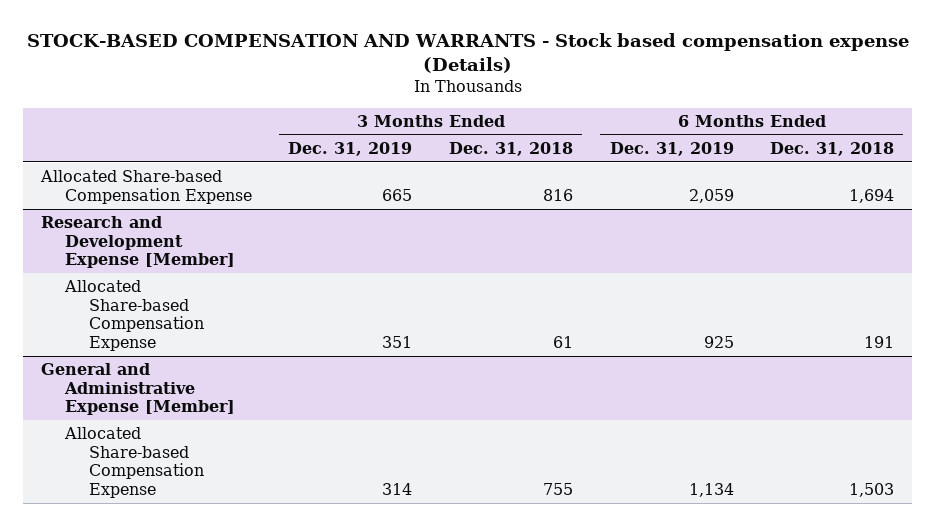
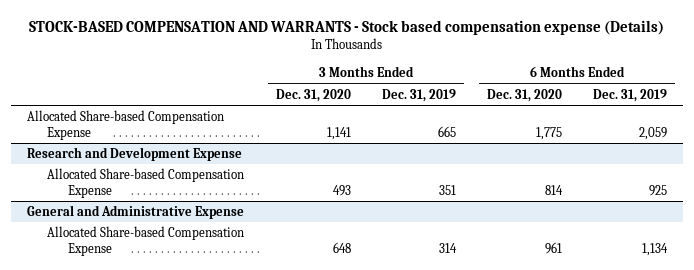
[449,141,574,156] Dec. 31, 2018 -> none
[770,141,895,156] Dec. 31, 2018 -> none
none -> [275,88,351,102] Dec. 31, 2020
none -> [487,88,563,102] Dec. 31, 2020
[41,216,235,269] Research and Development Expense [Member] -> [26,147,242,162] Research and Development Expense
[41,363,235,416] General and Administrative Expense [Member] -> [26,205,244,220] General and Administrative Expense

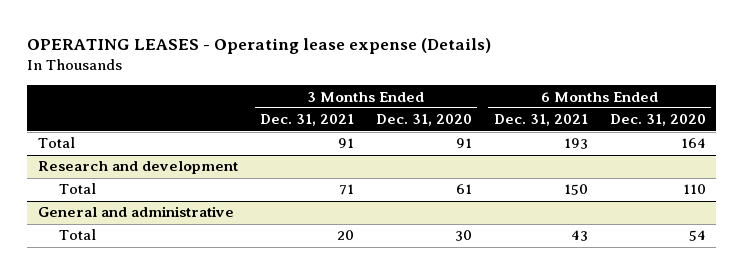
[29,19,665,35] STOCK-BASED COMPENSATION AND WARRANTS - Stock based compensation expense (Details) -> [27,38,492,55] OPERATING LEASES - Operating lease expense (Details)
[381,88,456,102] Dec. 31, 2019 -> none
[593,88,668,102] Dec. 31, 2019 -> none
none -> [260,114,355,127] Dec. 31, 2021
none -> [493,114,588,127] Dec. 31, 2021
[26,110,224,140] Allocated Share-based Compensation Expense -> none
[47,168,245,198] Allocated Share-based Compensation Expense -> none
[47,226,245,256] Allocated Share-based Compensation Expense -> none
none -> [38,137,76,149] Total
[26,147,242,162] Research and Development Expense -> [38,161,239,175] Research and development
none -> [58,183,96,195] Total
[26,205,244,220] General and Administrative Expense -> [38,206,235,218] General and administrative
none -> [58,229,96,241] Total

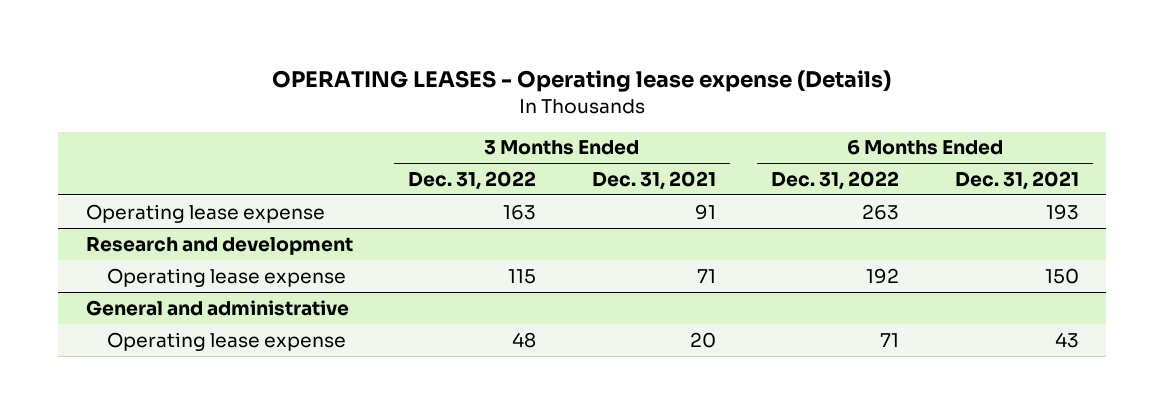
[375,114,472,127] Dec. 31, 2020 -> none
[609,114,706,127] Dec. 31, 2020 -> none
none -> [408,170,537,190] Dec. 31, 2022
none -> [771,170,900,190] Dec. 31, 2022
[38,137,76,149] Total -> [85,203,325,223] Operating lease expense
[58,183,96,195] Total -> [106,267,346,287] Operating lease expense
[58,229,96,241] Total -> [106,331,346,351] Operating lease expense

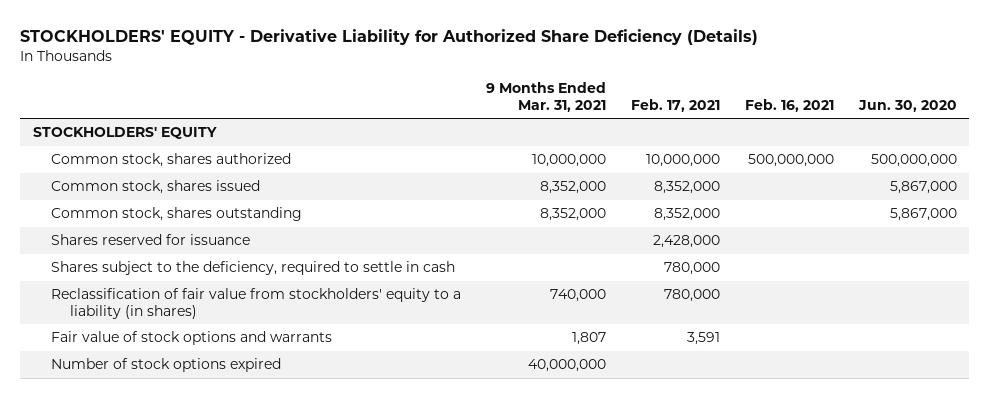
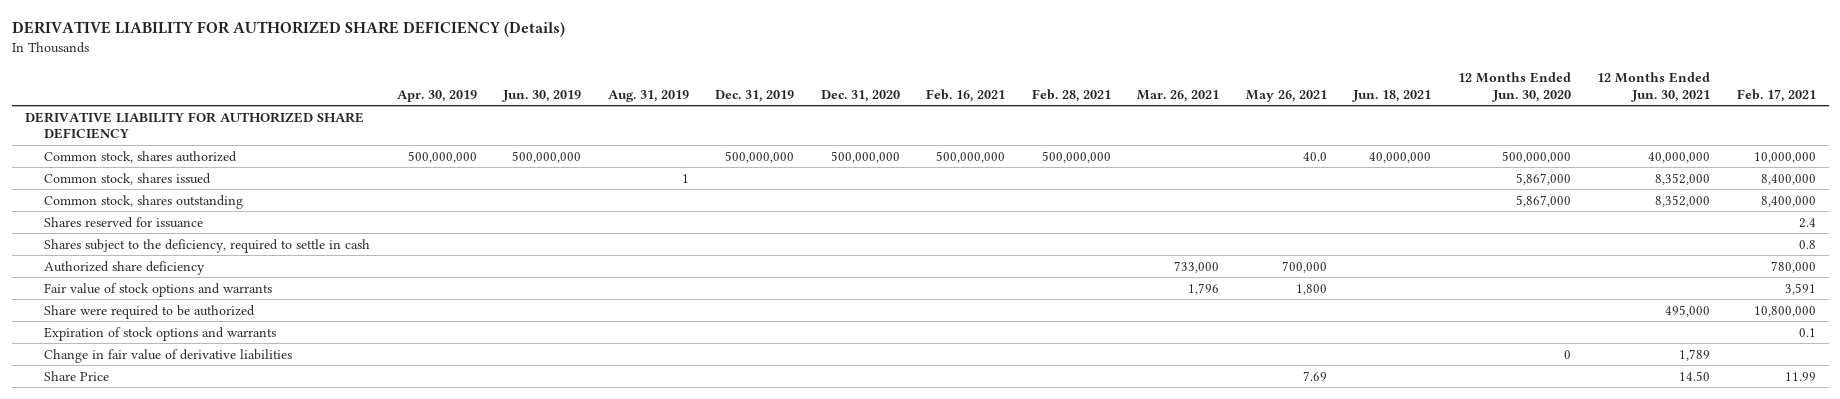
[20,28,759,45] STOCKHOLDERS' EQUITY - Derivative Liability for Authorized Share Deficiency (Details) -> [11,21,565,38] DERIVATIVE LIABILITY FOR AUTHORIZED SHARE DEFICIENCY (Details)
[486,82,607,112] 9 Months Ended Mar. 31, 2021 -> none
[857,99,957,112] Jun. 30, 2020 -> none
none -> [396,89,477,102] Apr. 30, 2019
none -> [502,89,582,102] Jun. 30, 2019
none -> [607,89,689,102] Aug. 31, 2019
none -> [715,89,795,102] Dec. 31, 2019
none -> [820,89,900,102] Dec. 31, 2020
none -> [1031,88,1111,102] Feb. 28, 2021
none -> [1137,89,1220,102] Mar. 26, 2021
none -> [1245,89,1327,102] May 26, 2021
none -> [1352,89,1432,102] Jun. 18, 2021
none -> [1457,72,1571,102] 12 Months Ended Jun. 30, 2020
none -> [1597,72,1711,102] 12 Months Ended Jun. 30, 2021
[32,127,217,140] STOCKHOLDERS' EQUITY -> none
none -> [24,111,364,140] DERIVATIVE LIABILITY FOR AUTHORIZED SHARE DEFICIENCY
[654,181,721,195] 8,352,000 -> [1760,173,1816,185] 8,400,000
[654,208,721,222] 8,352,000 -> [1760,195,1816,207] 8,400,000
[653,235,721,249] 2,428,000 -> [1798,217,1816,228] 2.4
[664,262,721,276] 780,000 -> [1798,239,1816,249] 0.8
[51,288,462,319] Reclassification of fair value from stockholders' equity to a liability (in shares) -> [44,260,206,275] Authorized share deficiency
[51,358,282,373] Number of stock options expired -> none
none -> [44,304,256,319] Share were required to be authorized
none -> [44,326,277,341] Expiration of stock options and warrants
none -> [44,348,293,363] Change in fair value of derivative liabilities
none -> [44,370,110,381] Share Price

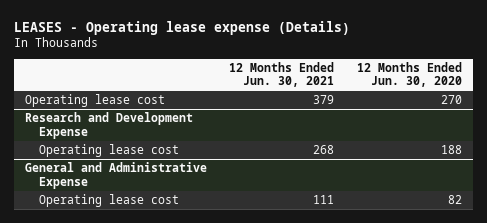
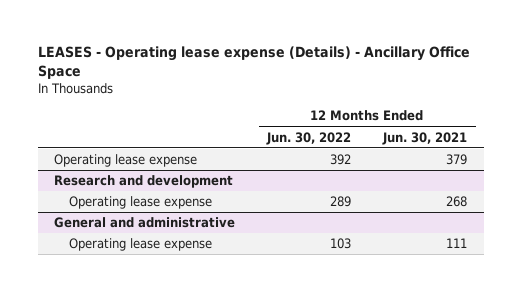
[13,20,350,35] LEASES - Operating lease expense (Details) -> [38,46,471,80] LEASES - Operating lease expense (Details) - Ancillary Office Space
[356,61,462,88] 12 Months Ended Jun. 30, 2020 -> none
none -> [266,131,352,145] Jun. 30, 2022
[25,94,166,108] Operating lease cost -> [54,154,198,168] Operating lease expense
[25,112,194,139] Research and Development Expense -> [54,175,234,189] Research and development
[38,144,179,158] Operating lease cost -> [69,196,213,210] Operating lease expense
[25,162,208,189] General and Administrative Expense -> [54,217,236,229] General and administrative
[38,194,179,208] Operating lease cost -> [69,238,213,252] Operating lease expense

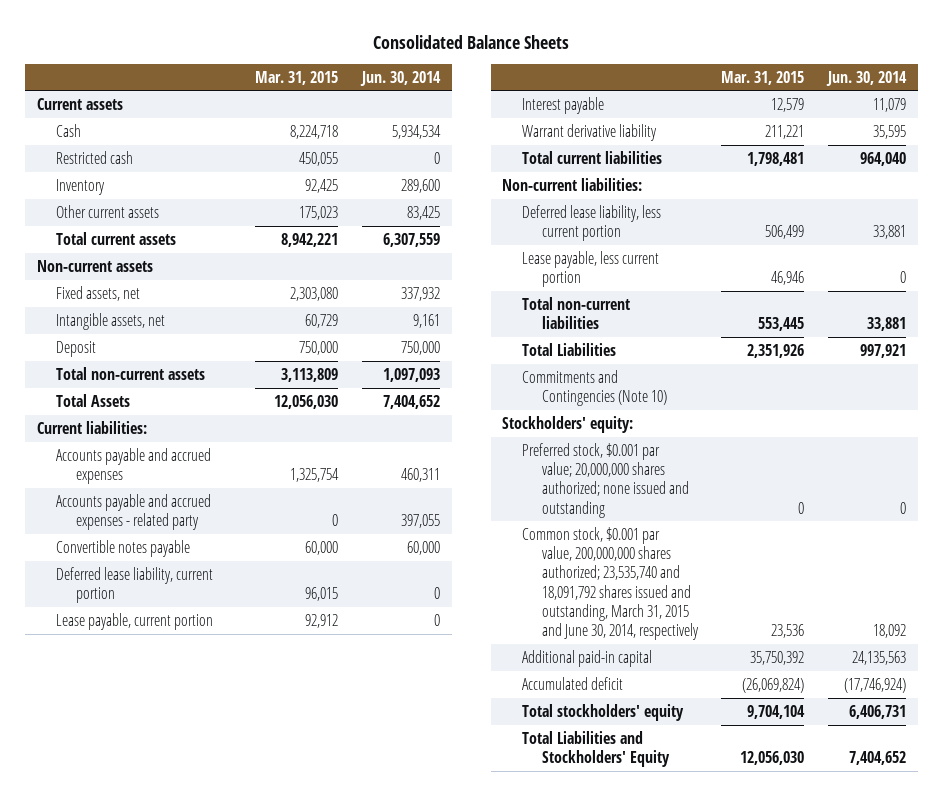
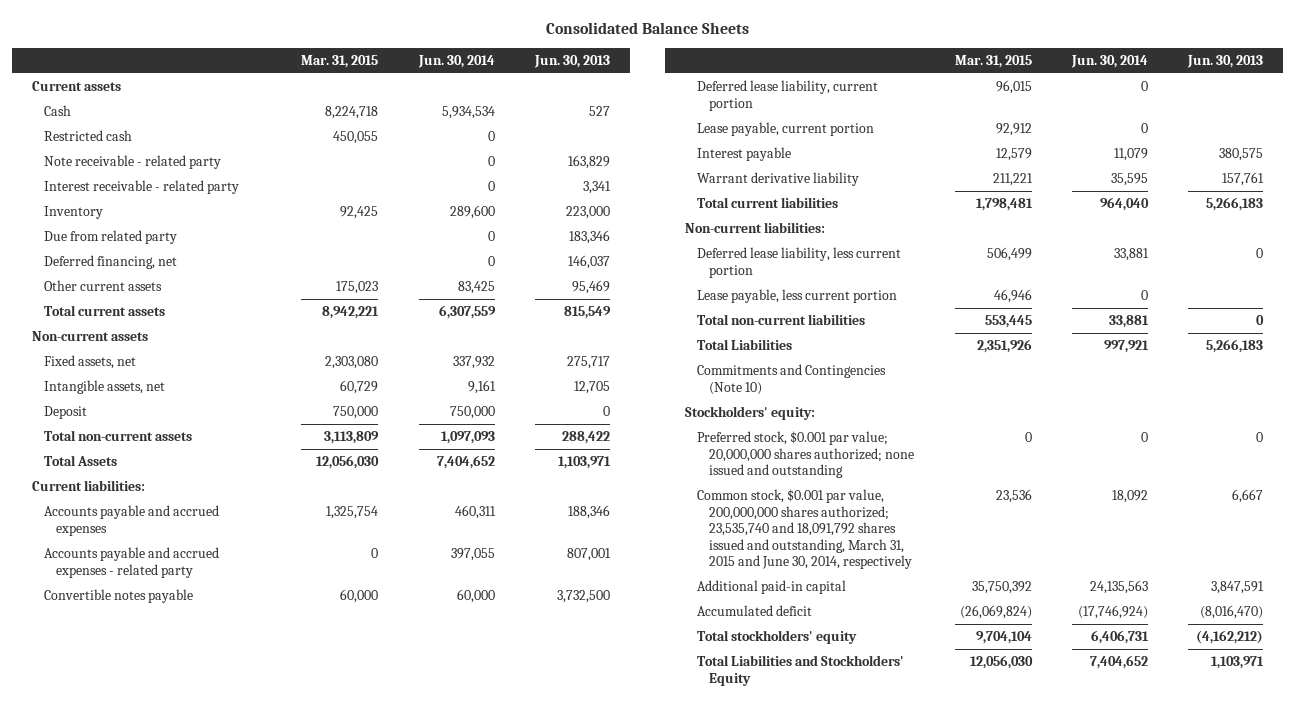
none -> [533,55,610,69] Jun. 30, 2013
none -> [44,155,222,170] Note receivable - related party
none -> [44,180,240,195] Interest receivable - related party
none -> [44,230,178,245] Due from related party
none -> [44,255,178,270] Deferred financing, net

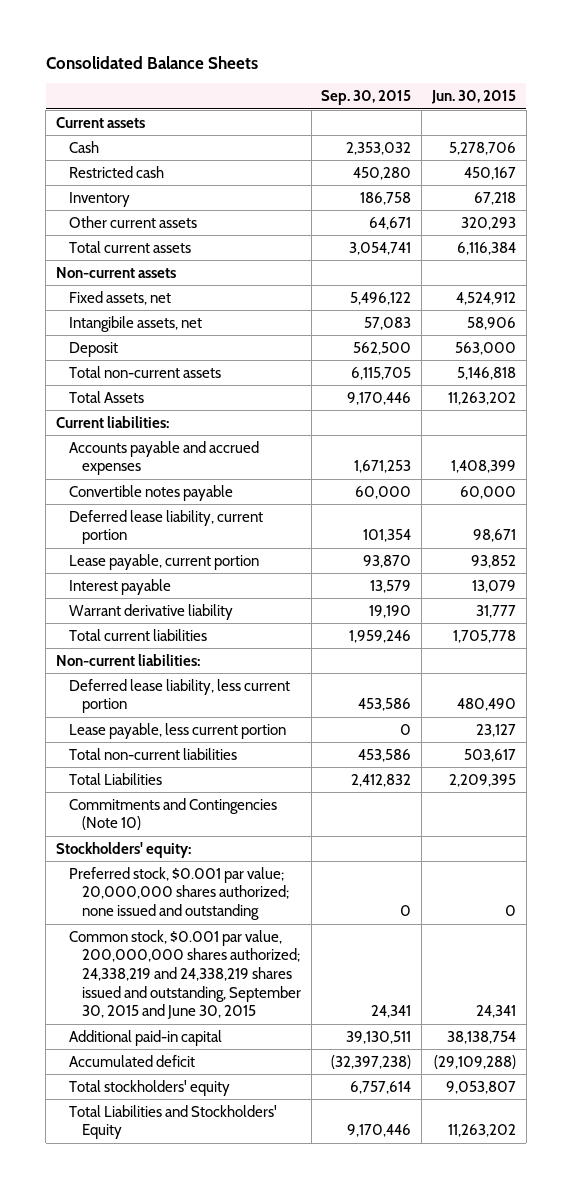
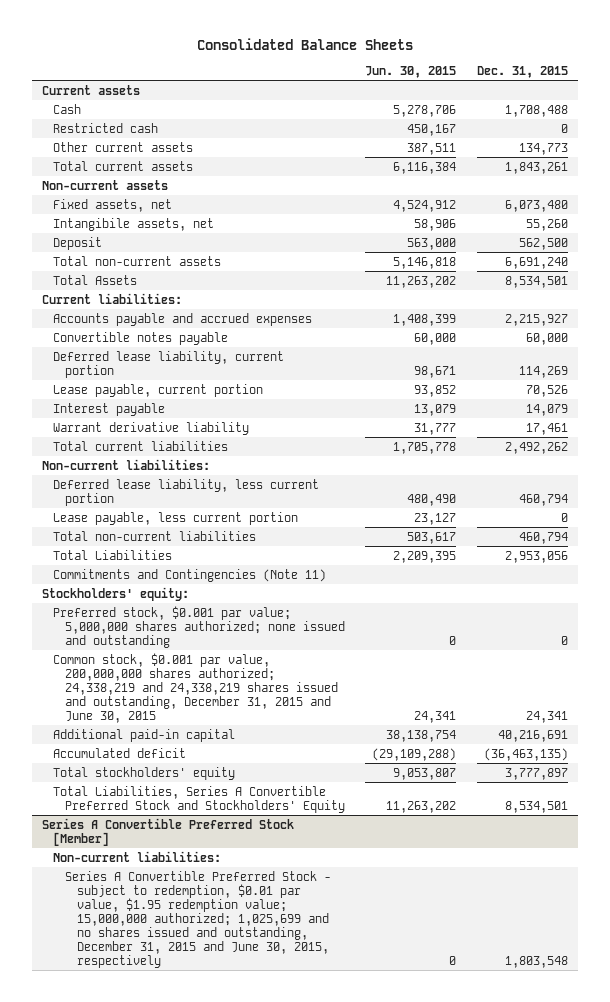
[321,90,412,106] Sep. 30, 2015 -> none
none -> [476,65,568,78] Dec. 31, 2015
[68,191,130,207] Inventory -> none
[461,216,517,230] 320,293 -> [407,142,457,155] 387,511
[68,797,277,831] Commitments and Contingencies (Note 10) -> [53,568,327,582] Commitments and Contingencies (Note 11)
[68,866,289,921] Preferred stock, $0.001 par value; 20,000,000 shares authorized; none issued and outstanding -> [53,605,346,648] Preferred stock, $0.001 par value; 5,000,000 shares authorized; none issued and outstanding
[68,929,301,1020] Common stock, $0.001 par value, 200,000,000 shares authorized; 24,338,219 and 24,338,219 shares issued and outstanding, September 30, 2015 and June 30, 2015 -> [53,652,339,723] Common stock, $0.001 par value, 200,000,000 shares authorized; 24,338,219 and 24,338,219 shares issued and outstanding, December 31, 2015 and June 30, 2015
[68,1104,277,1140] Total Liabilities and Stockholders' Equity -> [53,785,346,813] Total Liabilities, Series A Convertible Preferred Stock and Stockholders' Equity
none -> [41,817,294,846] Series A Convertible Preferred Stock [Member]
none -> [53,850,222,862] Non-current liabilities:
none -> [65,870,332,968] Series A Convertible Preferred Stock - subject to redemption, $0.01 par value, $1.95 redemption value; 15,000,000 authorized; 1,025,699 and no shares issued and outstanding, December 31, 2015 and June 30, 2015, respectively

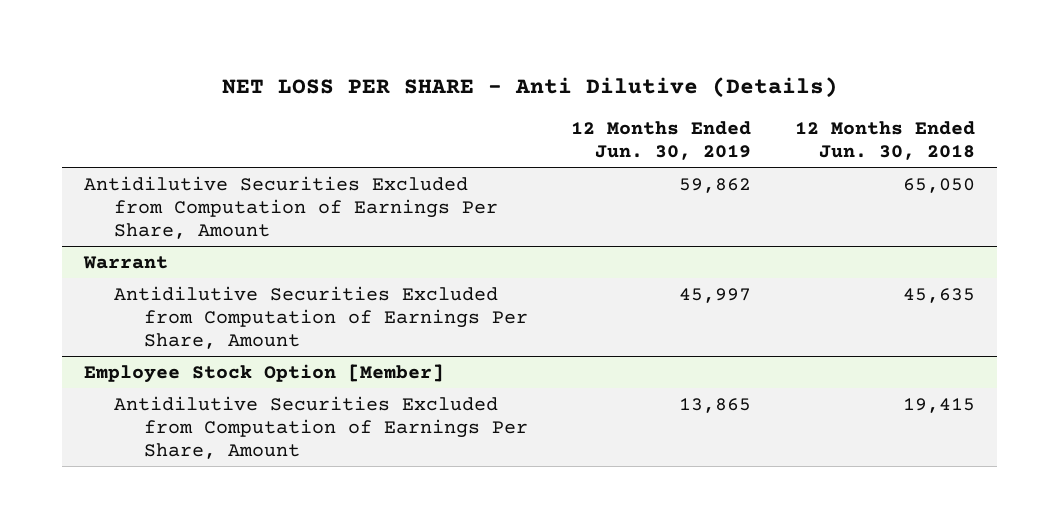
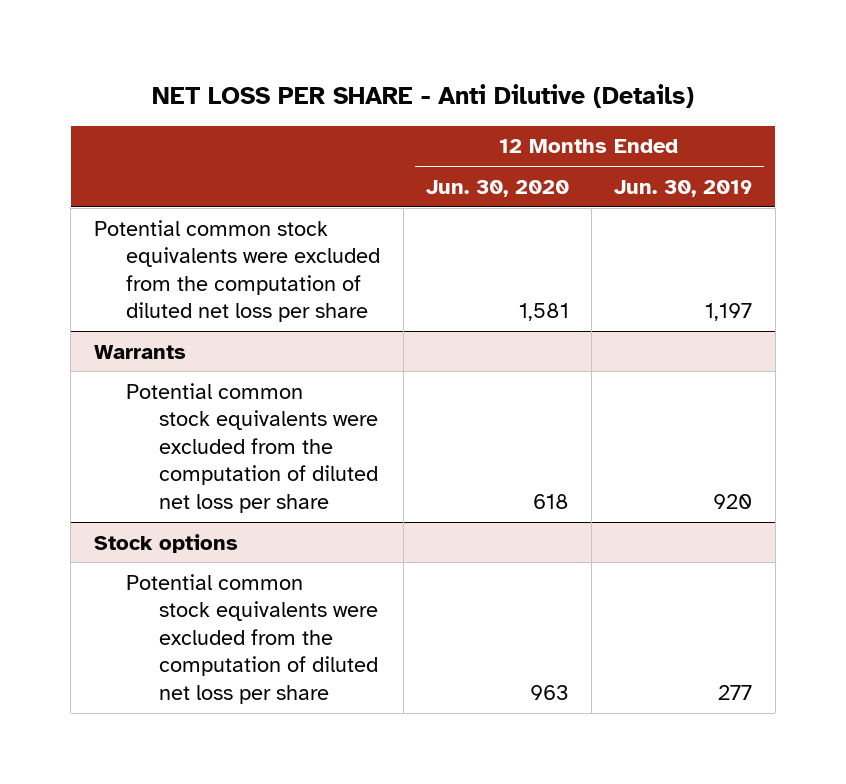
[795,120,976,161] 12 Months Ended Jun. 30, 2018 -> none
none -> [425,179,569,197] Jun. 30, 2020
[83,175,498,240] Antidilutive Securities Excluded from Computation of Earnings Per Share, Amount -> [93,219,381,323] Potential common stock equivalents were excluded from the computation of diluted net loss per share
[679,177,752,193] 59,862 -> [705,303,753,322] 1,197
[82,255,168,269] Warrant -> [93,344,186,359] Warrants
[113,285,528,350] Antidilutive Securities Excluded from Computation of Earnings Per Share, Amount -> [126,382,379,513] Potential common stock equivalents were excluded from the computation of diluted net loss per share
[679,287,752,303] 45,997 -> [713,493,753,509] 920
[83,363,444,383] Employee Stock Option [Member] -> [93,533,238,553] Stock options
[113,395,528,460] Antidilutive Securities Excluded from Computation of Earnings Per Share, Amount -> [126,573,379,704] Potential common stock equivalents were excluded from the computation of diluted net loss per share
[679,397,752,413] 13,865 -> [718,684,753,700] 277

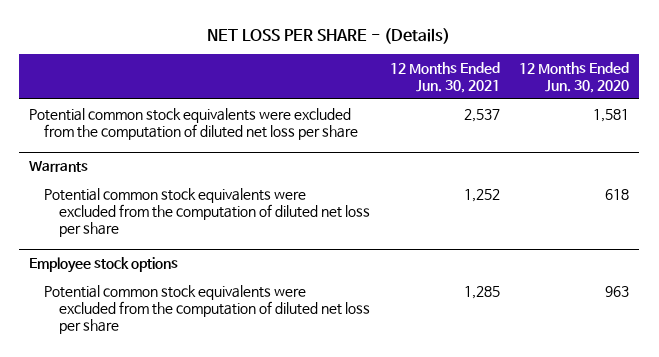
[152,84,695,109] NET LOSS PER SHARE - Anti Dilutive (Details) -> [207,27,451,44] NET LOSS PER SHARE - (Details)
[614,179,753,197] Jun. 30, 2019 -> none
none -> [389,61,500,93] 12 Months Ended Jun. 30, 2021
[93,533,238,553] Stock options -> [29,257,179,274] Employee stock options

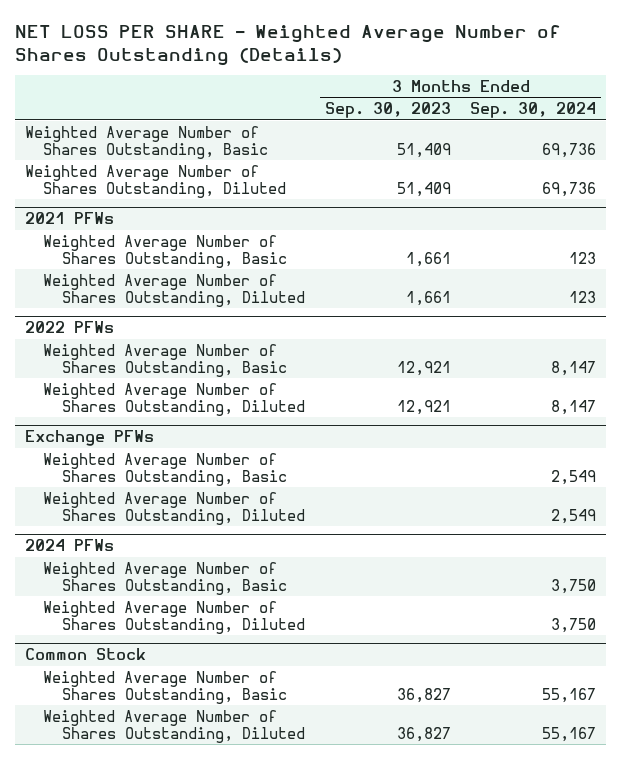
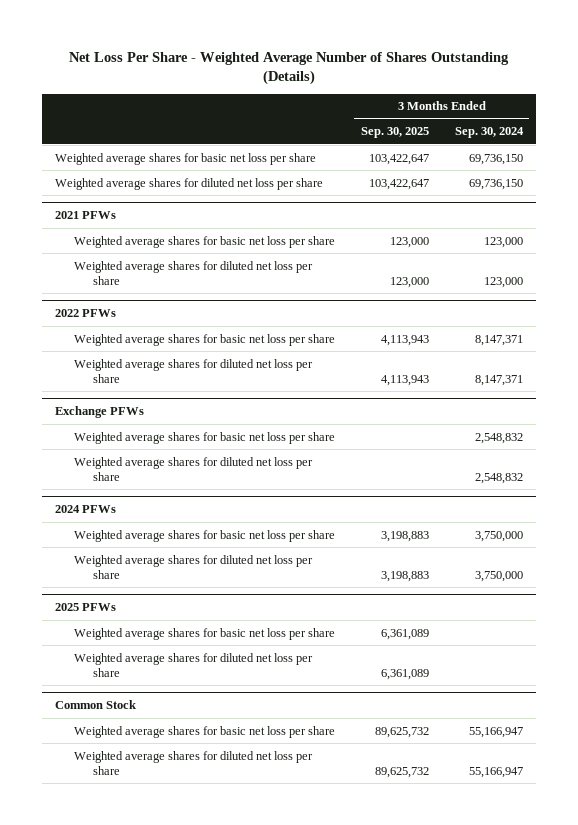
[14,24,561,66] NET LOSS PER SHARE - Weighted Average Number of Shares Outstanding (Details) -> [68,51,509,86] Net Loss Per Share - Weighted Average Number of Shares Outstanding (Details)
[324,102,451,119] Sep. 30, 2023 -> none
none -> [360,127,429,139] Sep. 30, 2025
[24,125,269,159] Weighted Average Number of Shares Outstanding, Basic -> [55,152,317,165] Weighted average shares for basic net loss per share
[542,142,597,158] 69,736 -> [468,153,523,165] 69,736,150
[24,164,287,198] Weighted Average Number of Shares Outstanding, Diluted -> [55,177,324,190] Weighted average shares for diluted net loss per share
[542,181,597,197] 69,736 -> [468,178,523,190] 69,736,150
[43,234,288,268] Weighted Average Number of Shares Outstanding, Basic -> [74,235,336,248] Weighted average shares for basic net loss per share
[569,251,597,264] 123 -> [483,236,523,248] 123,000
[43,273,306,307] Weighted Average Number of Shares Outstanding, Diluted -> [74,260,314,285] Weighted average shares for diluted net loss per share
[569,290,597,303] 123 -> [483,276,523,288] 123,000
[43,343,288,377] Weighted Average Number of Shares Outstanding, Basic -> [74,333,336,346] Weighted average shares for basic net loss per share
[551,360,597,376] 8,147 -> [474,334,523,346] 8,147,371
[43,382,306,416] Weighted Average Number of Shares Outstanding, Diluted -> [74,358,314,383] Weighted average shares for diluted net loss per share
[551,399,597,415] 8,147 -> [474,374,523,386] 8,147,371
[43,452,288,486] Weighted Average Number of Shares Outstanding, Basic -> [74,431,336,444] Weighted average shares for basic net loss per share
[551,469,597,485] 2,549 -> [474,432,523,444] 2,548,832
[43,491,306,525] Weighted Average Number of Shares Outstanding, Diluted -> [74,456,314,481] Weighted average shares for diluted net loss per share
[551,508,597,524] 2,549 -> [474,472,523,484] 2,548,832
[43,561,288,595] Weighted Average Number of Shares Outstanding, Basic -> [74,529,336,542] Weighted average shares for basic net loss per share
[551,578,597,594] 3,750 -> [474,530,523,542] 3,750,000
[43,600,306,634] Weighted Average Number of Shares Outstanding, Diluted -> [74,554,314,579] Weighted average shares for diluted net loss per share
[551,617,597,633] 3,750 -> [474,570,523,582] 3,750,000
none -> [55,603,117,612] 2025 PFWs
none -> [74,627,336,640] Weighted average shares for basic net loss per share
none -> [74,652,314,677] Weighted average shares for diluted net loss per share
[43,670,288,704] Weighted Average Number of Shares Outstanding, Basic -> [74,725,336,738] Weighted average shares for basic net loss per share
[542,687,597,703] 55,167 -> [468,726,523,738] 55,166,947
[43,709,306,743] Weighted Average Number of Shares Outstanding, Diluted -> [74,750,314,775] Weighted average shares for diluted net loss per share
[542,726,597,742] 55,167 -> [468,766,523,778] 55,166,947

